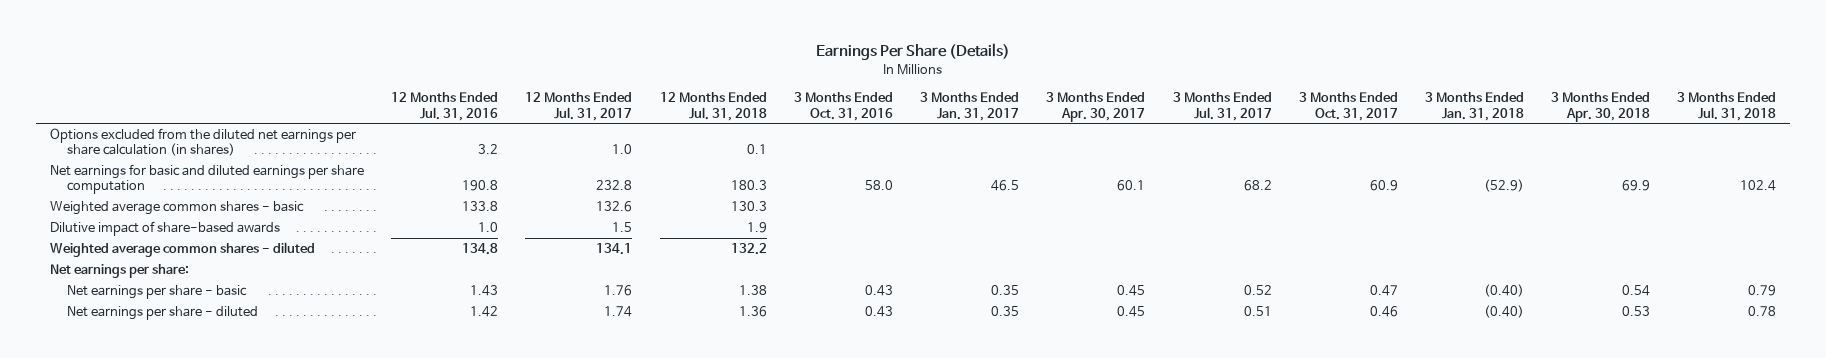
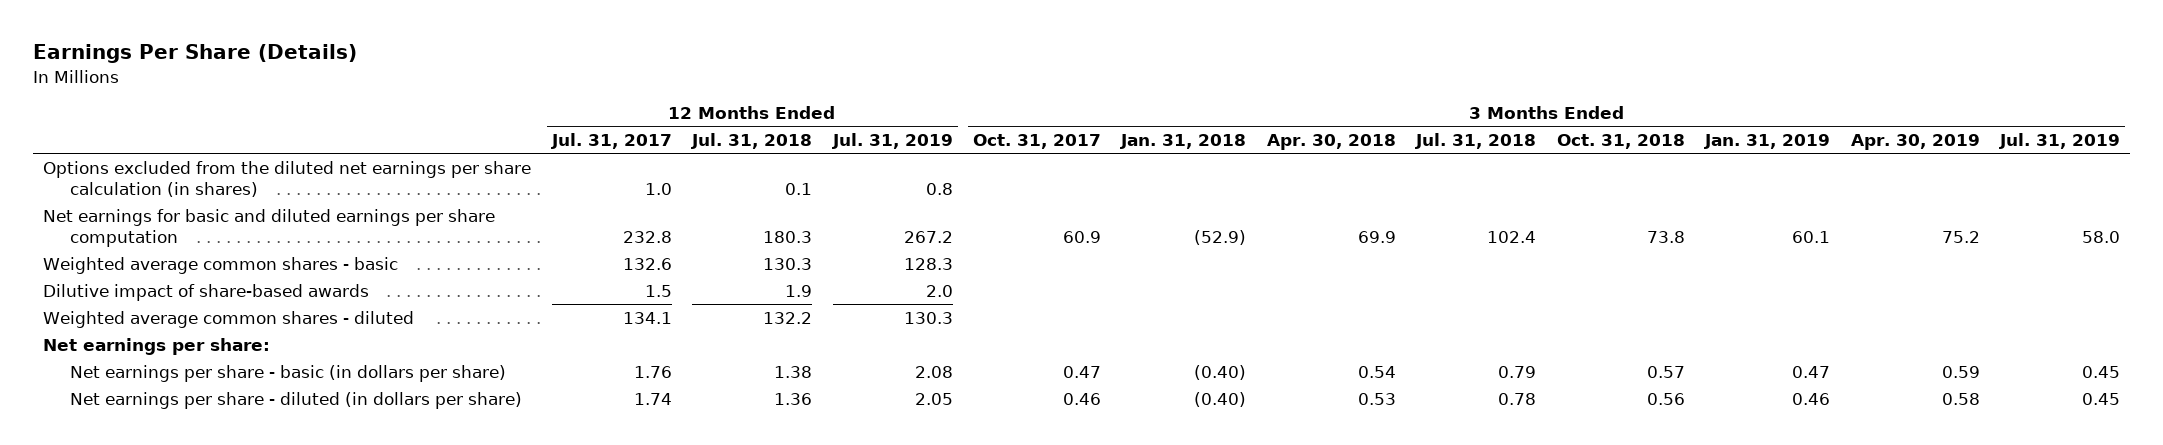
[391,92,499,121] 12 Months Ended Jul. 31, 2016 -> none
[793,92,893,121] 3 Months Ended Oct. 31, 2016 -> none
[920,92,1020,121] 3 Months Ended Jan. 31, 2017 -> none
[1046,92,1146,122] 3 Months Ended Apr. 30, 2017 -> none
[1172,92,1272,121] 3 Months Ended Jul. 31, 2017 -> none
none -> [831,133,953,150] Jul. 31, 2019
none -> [1556,134,1685,150] Oct. 31, 2018
none -> [1704,134,1831,150] Jan. 31, 2019
none -> [1850,134,1980,151] Apr. 30, 2019
none -> [1999,133,2121,150] Jul. 31, 2019
[67,285,248,300] Net earnings per share - basic -> [70,364,507,382] Net earnings per share - basic (in dollars per share)
[67,306,259,321] Net earnings per share - diluted -> [70,391,523,409] Net earnings per share - diluted (in dollars per share)

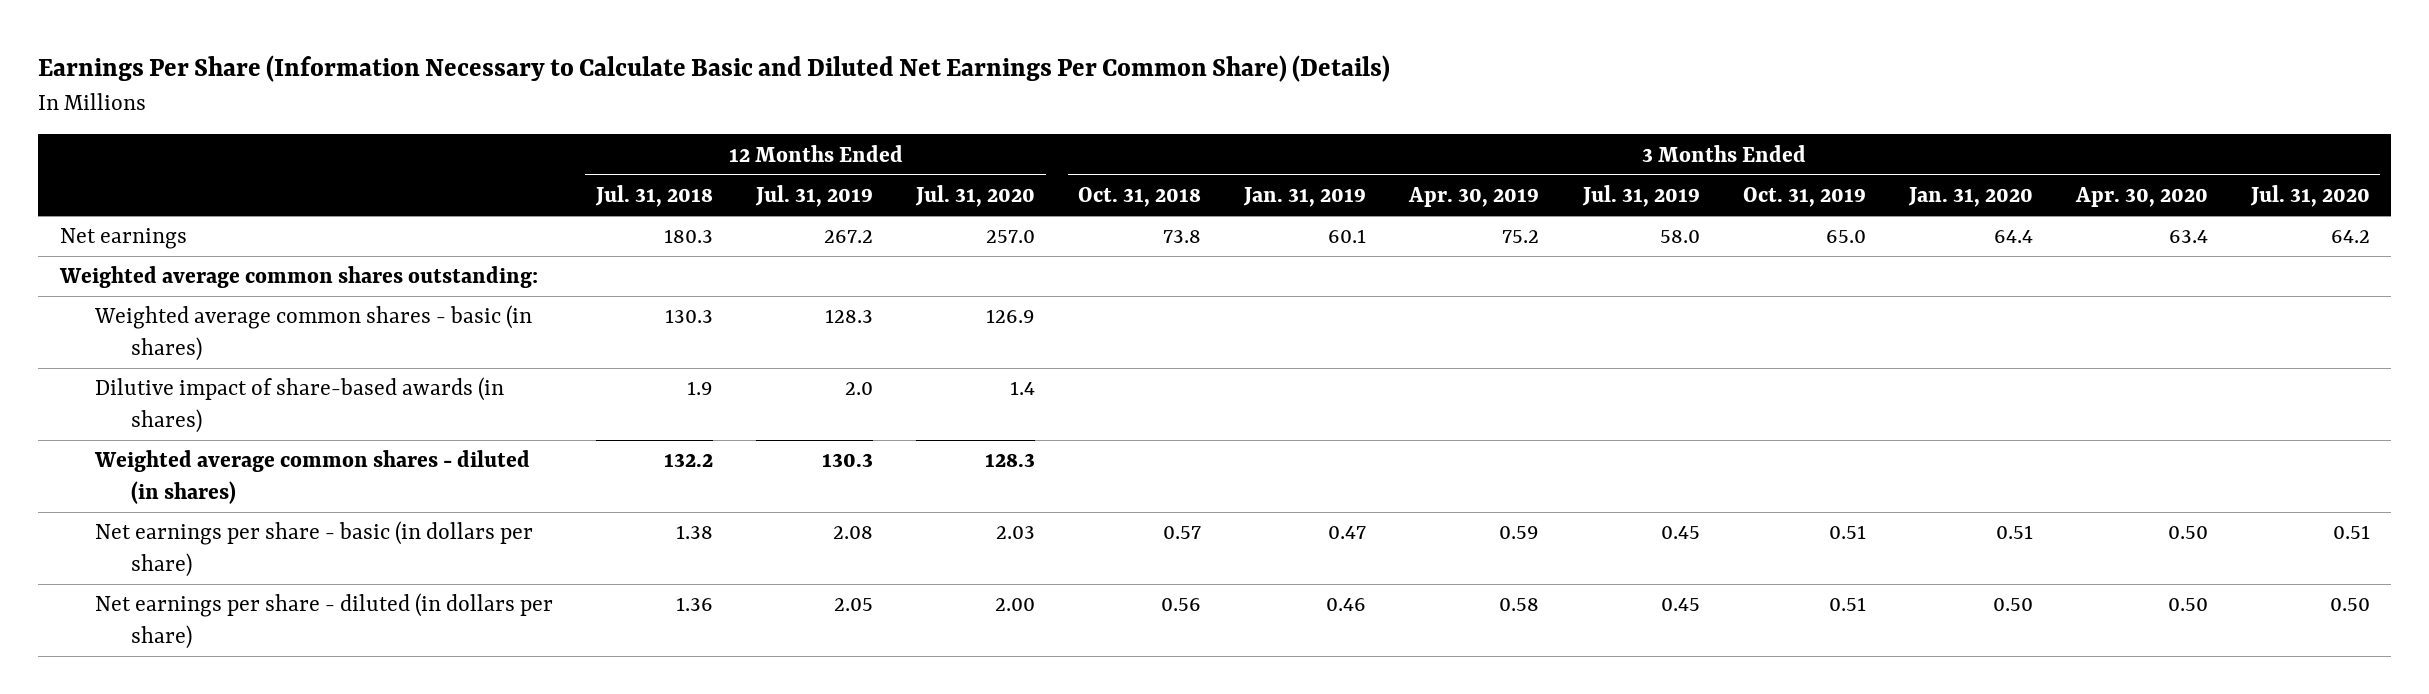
[32,44,357,64] Earnings Per Share (Details) -> [38,55,1391,83] Earnings Per Share (Information Necessary to Calculate Basic and Diluted Net Earnings Per Common Share) (Details)
[550,133,672,150] Jul. 31, 2017 -> none
[973,134,1102,150] Oct. 31, 2017 -> none
[1120,134,1247,150] Jan. 31, 2018 -> none
[1266,134,1396,151] Apr. 30, 2018 -> none
[1415,133,1537,150] Jul. 31, 2018 -> none
none -> [915,184,1036,207] Jul. 31, 2020
none -> [1742,186,1866,207] Oct. 31, 2019
none -> [1907,186,2033,207] Jan. 31, 2020
none -> [2074,186,2208,207] Apr. 30, 2020
none -> [2249,184,2370,207] Jul. 31, 2020
[43,160,532,198] Options excluded from the diluted net earnings per share calculation (in shares) -> none
[43,337,271,355] Net earnings per share: -> none
[43,208,496,248] Net earnings for basic and diluted earnings per share computation -> [59,228,187,250] Net earnings
none -> [58,266,538,289] Weighted average common shares outstanding:
[43,256,399,274] Weighted average common shares - basic -> [94,305,533,361] Weighted average common shares - basic (in shares)
[43,283,370,301] Dilutive impact of share-based awards -> [95,377,505,433] Dilutive impact of share-based awards (in shares)
[43,310,415,328] Weighted average common shares - diluted -> [94,450,531,504] Weighted average common shares - diluted (in shares)

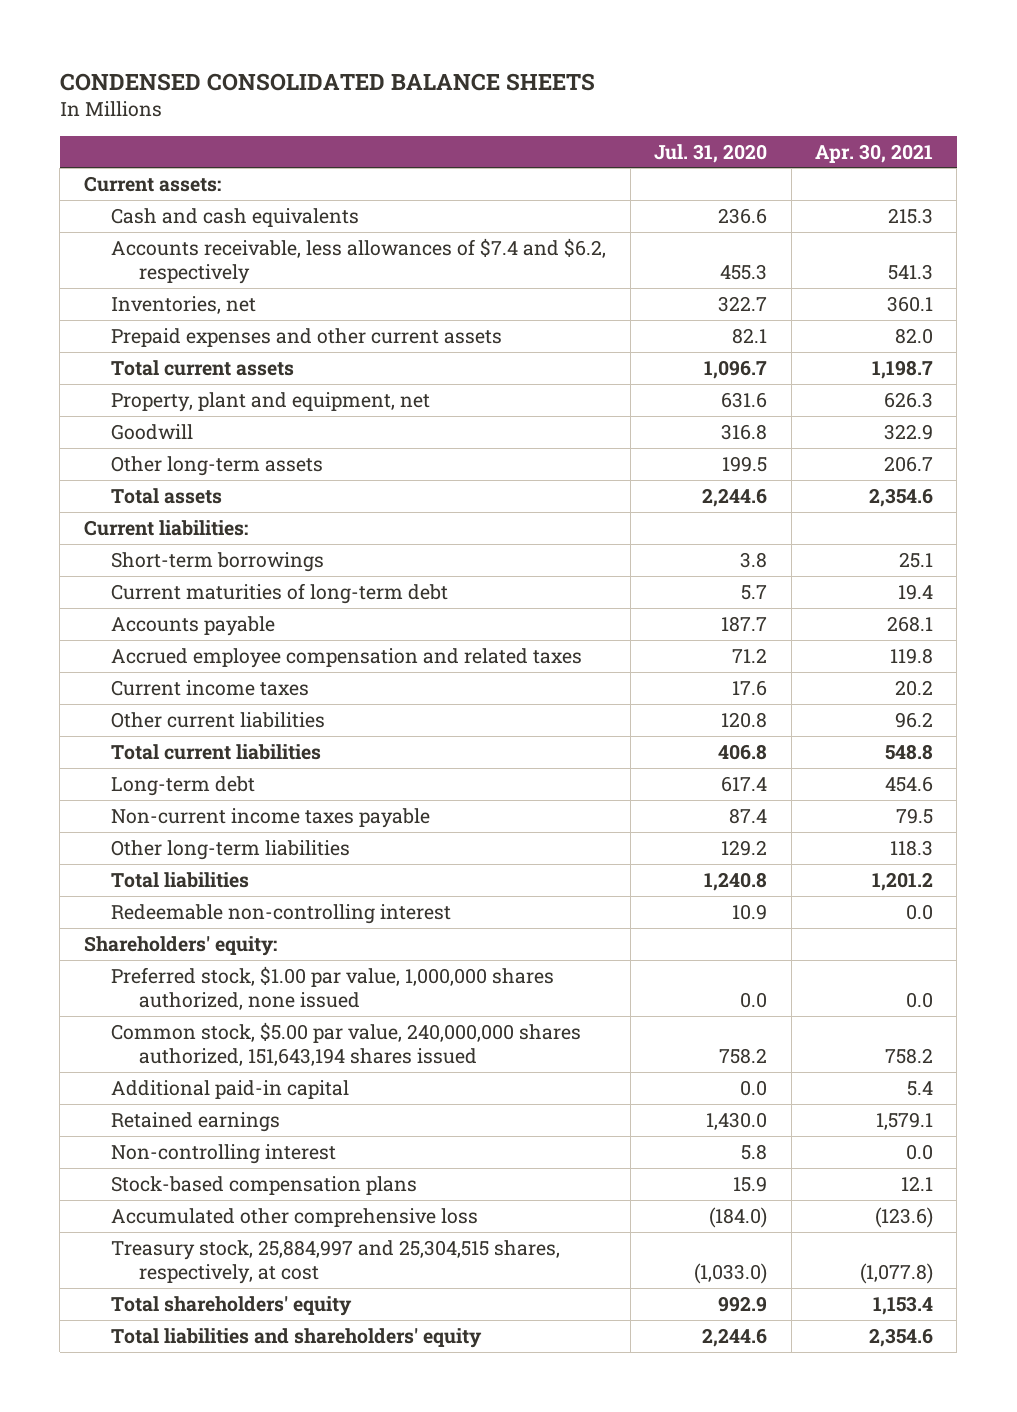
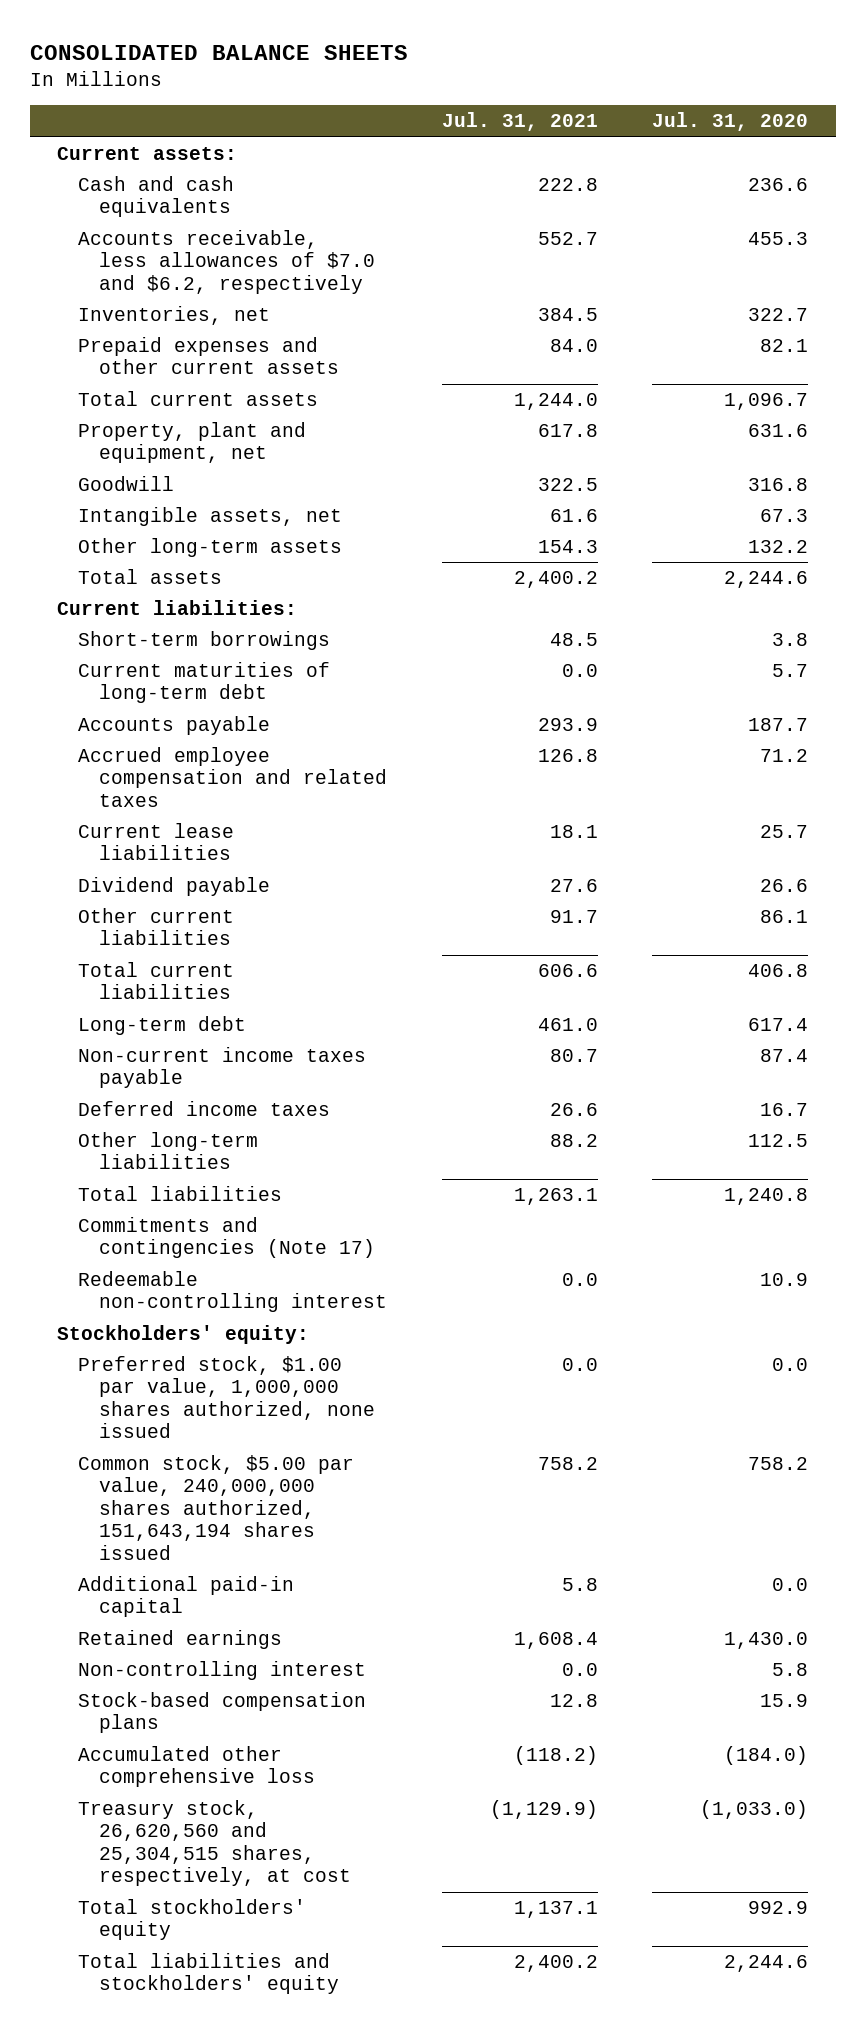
[59,72,595,91] CONDENSED CONSOLIDATED BALANCE SHEETS -> [29,44,408,60] CONSOLIDATED BALANCE SHEETS
[814,143,933,163] Apr. 30, 2021 -> none
none -> [441,112,598,132] Jul. 31, 2021
[111,237,607,285] Accounts receivable, less allowances of $7.4 and $6.2, respectively -> [78,229,376,294] Accounts receivable, less allowances of $7.0 and $6.2, respectively
none -> [78,506,343,526] Intangible assets, net
[722,455,768,472] 199.5 -> [748,539,809,553] 132.2
[111,679,310,696] Current income taxes -> none
none -> [78,822,235,861] Current lease liabilities
none -> [78,876,271,896] Dividend payable
[721,711,768,728] 120.8 -> [760,909,809,923] 86.1
none -> [78,1100,331,1116] Deferred income taxes
[721,839,768,856] 129.2 -> [748,1133,809,1147] 112.5
none -> [78,1216,376,1259] Commitments and contingencies (Note 17)
[83,935,277,956] Shareholders' equity: -> [56,1324,309,1344] Stockholders' equity:
[111,1239,561,1285] Treasury stock, 25,884,997 and 25,304,515 shares, respectively, at cost -> [78,1799,352,1887] Treasury stock, 26,620,560 and 25,304,515 shares, respectively, at cost
[111,1295,353,1316] Total shareholders' equity -> [78,1898,307,1941] Total stockholders' equity
[111,1327,483,1348] Total liabilities and shareholders' equity -> [78,1952,340,1995] Total liabilities and stockholders' equity

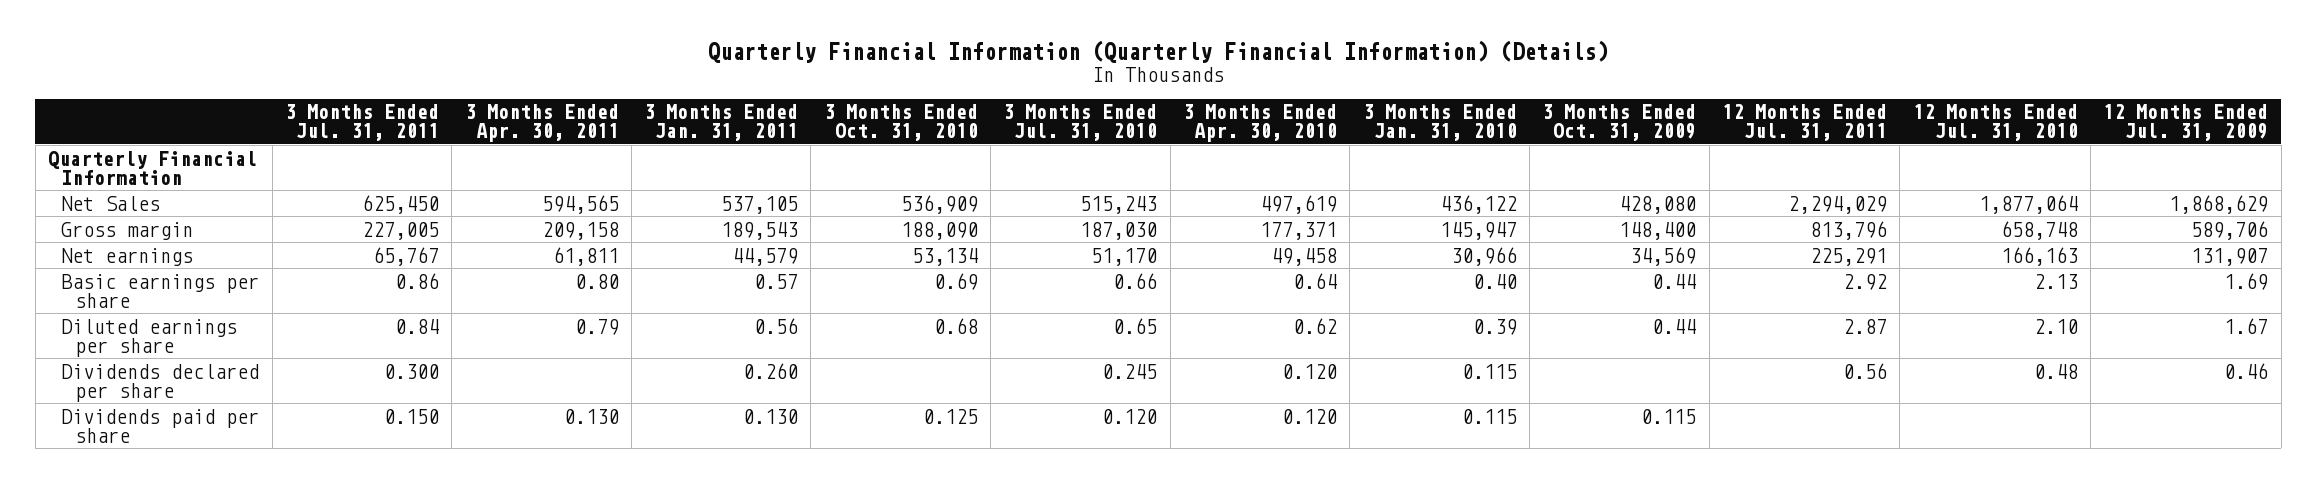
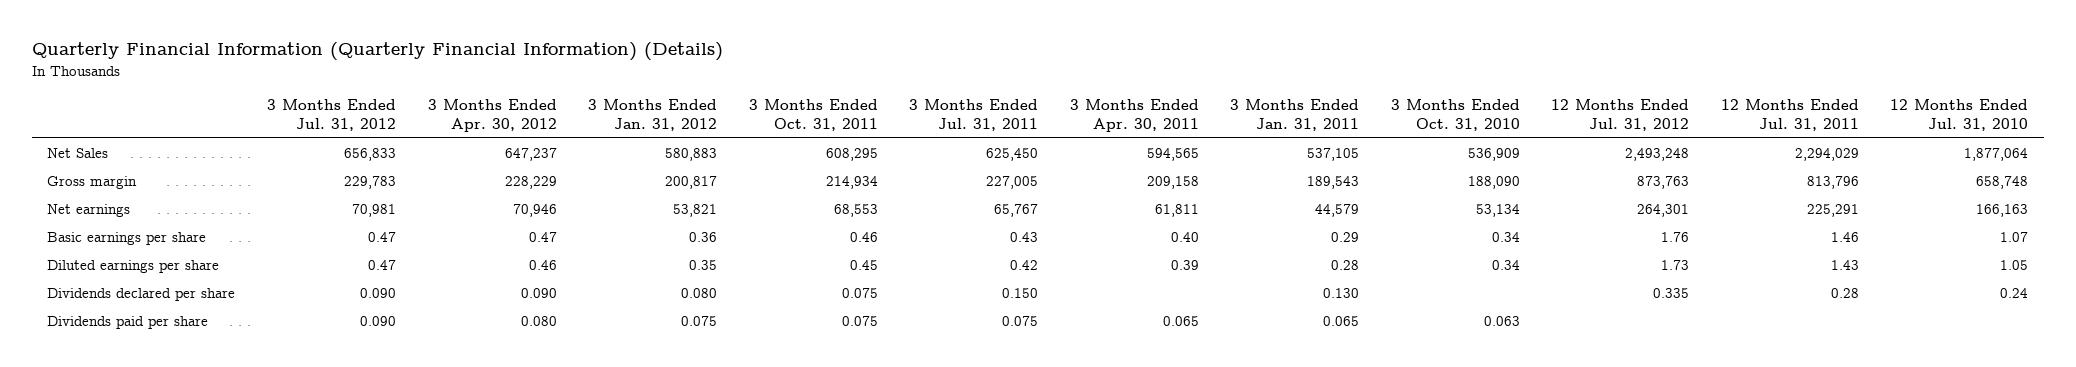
[1003,104,1158,142] 3 Months Ended Jul. 31, 2010 -> none
[1183,104,1338,143] 3 Months Ended Apr. 30, 2010 -> none
[1362,104,1517,142] 3 Months Ended Jan. 31, 2010 -> none
[1542,104,1697,142] 3 Months Ended Oct. 31, 2009 -> none
[2103,104,2269,142] 12 Months Ended Jul. 31, 2009 -> none
none -> [266,99,396,132] 3 Months Ended Jul. 31, 2012
none -> [427,99,557,133] 3 Months Ended Apr. 30, 2012
none -> [588,99,718,132] 3 Months Ended Jan. 31, 2012
none -> [748,99,878,132] 3 Months Ended Oct. 31, 2011
none -> [1551,99,1690,132] 12 Months Ended Jul. 31, 2012
[47,150,257,185] Quarterly Financial Information -> none
[394,272,439,289] 0.86 -> [1010,232,1039,243] 0.43
[574,273,619,289] 0.80 -> [1170,232,1199,243] 0.40
[754,273,799,289] 0.57 -> [1331,232,1360,243] 0.29
[933,272,978,290] 0.69 -> [1491,232,1520,243] 0.34
[1843,273,1888,290] 2.92 -> [1830,232,1859,243] 1.46
[2033,273,2078,289] 2.13 -> [2000,232,2029,243] 1.07
[394,318,439,334] 0.84 -> [1010,260,1039,271] 0.42
[574,318,619,335] 0.79 -> [1170,260,1199,271] 0.39
[754,317,799,334] 0.56 -> [1331,260,1360,271] 0.28
[933,317,978,334] 0.68 -> [1491,260,1520,271] 0.34
[1843,318,1888,334] 2.87 -> [1830,260,1859,271] 1.43
[2033,318,2078,334] 2.10 -> [2000,260,2029,271] 1.05
[383,363,439,379] 0.300 -> [1002,288,1039,299] 0.150
[743,362,799,379] 0.260 -> [1323,288,1360,299] 0.130
[1843,362,1888,379] 0.56 -> [1830,288,1859,299] 0.28
[2033,363,2078,379] 0.48 -> [2000,288,2029,299] 0.24
[383,408,439,424] 0.150 -> [1002,316,1039,327] 0.075
[563,408,619,424] 0.130 -> [1162,316,1199,327] 0.065
[743,408,799,424] 0.130 -> [1323,316,1360,327] 0.065
[922,408,978,424] 0.125 -> [1483,316,1520,327] 0.063

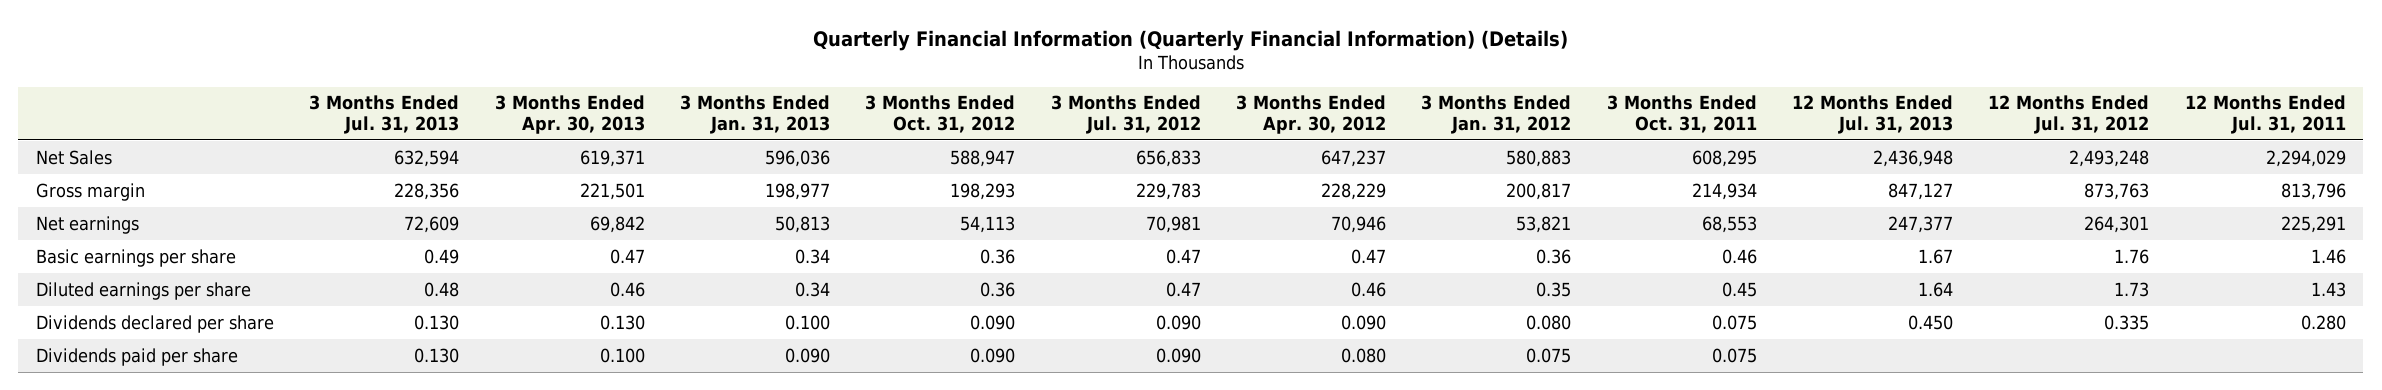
[909,99,1039,132] 3 Months Ended Jul. 31, 2011 -> none
[1069,99,1199,133] 3 Months Ended Apr. 30, 2011 -> none
[1230,99,1360,132] 3 Months Ended Jan. 31, 2011 -> none
[1390,99,1520,132] 3 Months Ended Oct. 31, 2010 -> none
[1890,99,2029,132] 12 Months Ended Jul. 31, 2010 -> none
none -> [309,95,460,134] 3 Months Ended Jul. 31, 2013
none -> [494,95,645,134] 3 Months Ended Apr. 30, 2013
none -> [680,95,831,134] 3 Months Ended Jan. 31, 2013
none -> [865,95,1016,133] 3 Months Ended Oct. 31, 2012
none -> [1791,95,1953,134] 12 Months Ended Jul. 31, 2013
[1830,288,1859,299] 0.28 -> [2300,314,2346,330] 0.280

